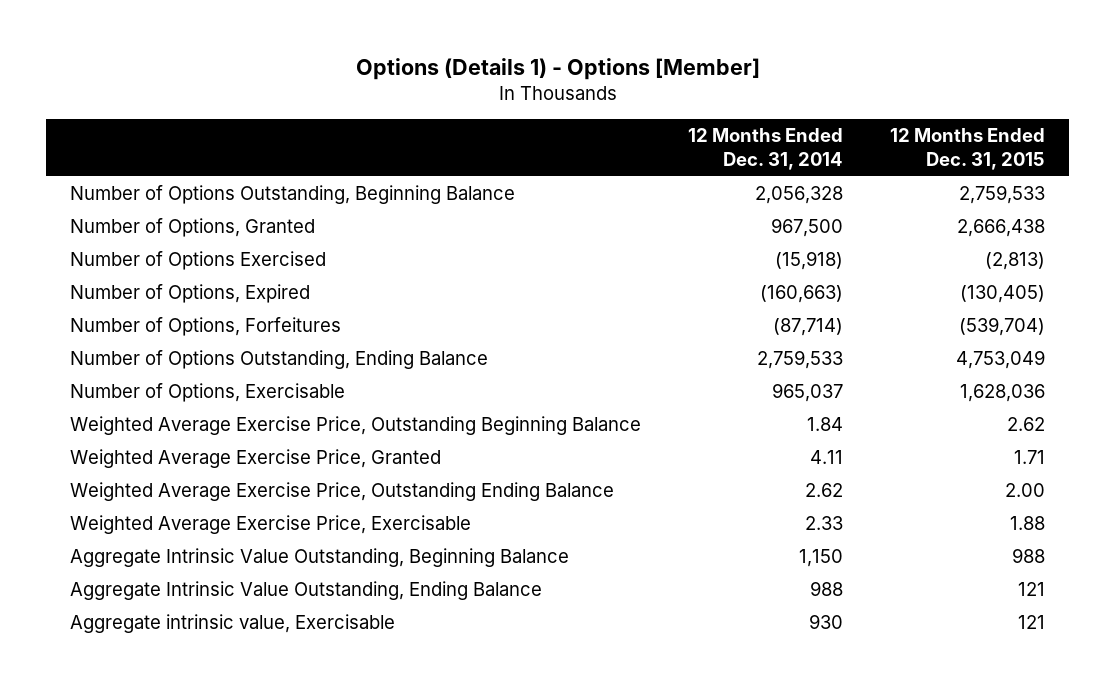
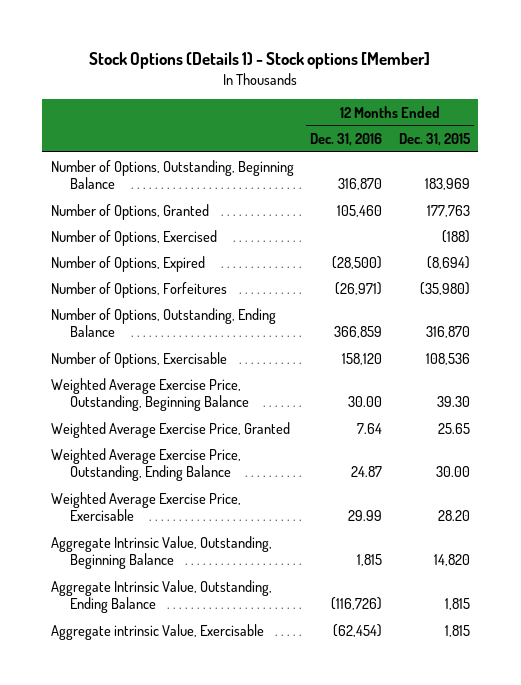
[355,58,760,81] Options (Details 1) - Options [Member] -> [89,51,431,69] Stock Options (Details 1) - Stock options [Member]
[688,127,844,170] 12 Months Ended Dec. 31, 2014 -> none
none -> [310,133,383,147] Dec. 31, 2016
[69,185,515,205] Number of Options Outstanding, Beginning Balance -> [50,159,294,189] Number of Options, Outstanding, Beginning Balance
[959,185,1046,205] 2,759,533 -> [424,177,470,190] 183,969
[957,219,1046,238] 2,666,438 -> [426,204,470,217] 177,763
[69,251,326,271] Number of Options Exercised -> [50,229,217,246] Number of Options, Exercised
[985,252,1046,271] (2,813) -> [441,229,470,243] (188)
[960,285,1046,304] (130,405) -> [426,255,470,269] (8,694)
[959,317,1046,337] (539,704) -> [419,281,470,295] (35,980)
[69,350,488,370] Number of Options Outstanding, Ending Balance -> [50,307,276,337] Number of Options, Outstanding, Ending Balance
[956,350,1046,370] 4,753,049 -> [425,325,470,338] 316,870
[960,384,1046,403] 1,628,036 -> [425,352,470,365] 108,536
[69,416,641,436] Weighted Average Exercise Price, Outstanding Beginning Balance -> [50,377,249,411] Weighted Average Exercise Price, Outstanding, Beginning Balance
[1007,417,1046,432] 2.62 -> [436,395,470,407] 39.30
[1014,450,1046,465] 1.71 -> [437,422,470,434] 25.65
[69,482,614,502] Weighted Average Exercise Price, Outstanding Ending Balance -> [50,447,241,481] Weighted Average Exercise Price, Outstanding, Ending Balance
[1005,483,1046,498] 2.00 -> [435,465,470,477] 30.00
[1010,516,1046,531] 1.88 -> [437,509,470,521] 28.20
[69,548,569,568] Aggregate Intrinsic Value Outstanding, Beginning Balance -> [50,535,272,569] Aggregate Intrinsic Value, Outstanding, Beginning Balance
[1012,548,1046,564] 988 -> [433,553,470,566] 14,820
[69,581,542,601] Aggregate Intrinsic Value Outstanding, Ending Balance -> [50,579,272,613] Aggregate Intrinsic Value, Outstanding, Ending Balance
[1018,582,1046,597] 121 -> [444,597,470,610] 1,815
[69,614,395,634] Aggregate intrinsic value, Exercisable -> [50,623,264,640] Aggregate intrinsic Value, Exercisable
[1018,615,1046,630] 121 -> [444,624,470,637] 1,815

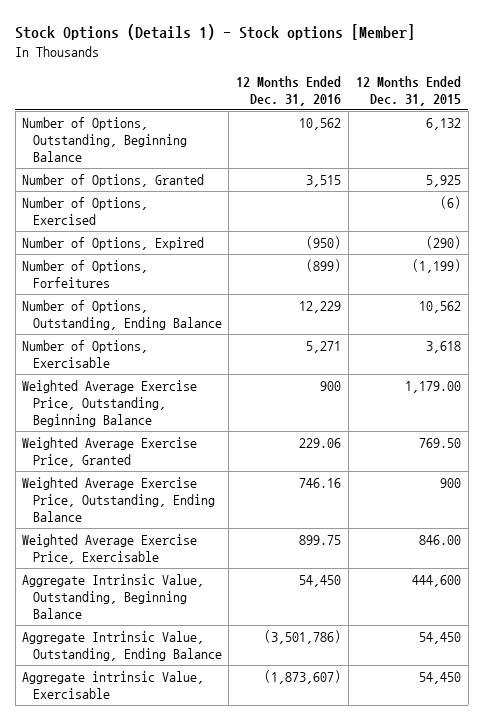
[338,177,383,190] 316,870 -> [299,117,342,130] 10,562
[424,177,470,190] 183,969 -> [425,117,461,130] 6,132
[337,204,383,217] 105,460 -> [306,174,342,187] 3,515
[426,204,470,217] 177,763 -> [425,174,461,187] 5,925
[441,229,470,243] (188) -> [439,195,461,209] (6)
[332,255,383,269] (28,500) -> [306,235,342,249] (950)
[426,255,470,269] (8,694) -> [425,235,461,249] (290)
[335,281,383,295] (26,971) -> [306,258,342,272] (899)
[419,281,470,295] (35,980) -> [411,258,461,273] (1,199)
[334,325,383,338] 366,859 -> [299,300,342,313] 12,229
[425,325,470,338] 316,870 -> [418,300,461,313] 10,562
[342,352,383,365] 158,120 -> [306,340,342,353] 5,271
[425,352,470,365] 108,536 -> [425,340,461,353] 3,618
[348,395,383,407] 30.00 -> [320,380,342,391] 900
[436,395,470,407] 39.30 -> [404,380,461,393] 1,179.00
[357,422,383,434] 7.64 -> [299,437,342,448] 229.06
[437,422,470,434] 25.65 -> [418,437,461,448] 769.50
[351,465,383,477] 24.87 -> [299,477,342,488] 746.16
[435,465,470,477] 30.00 -> [439,477,461,488] 900
[348,509,383,521] 29.99 -> [299,534,342,545] 899.75
[437,509,470,521] 28.20 -> [418,534,461,545] 846.00
[357,553,383,566] 1,815 -> [299,574,342,587] 54,450
[433,553,470,566] 14,820 -> [411,574,461,587] 444,600
[331,596,383,610] (116,726) -> [264,629,342,644] (3,501,786)
[444,597,470,610] 1,815 -> [418,631,461,644] 54,450
[333,623,383,637] (62,454) -> [264,669,342,684] (1,873,607)
[444,624,470,637] 1,815 -> [418,671,461,684] 54,450

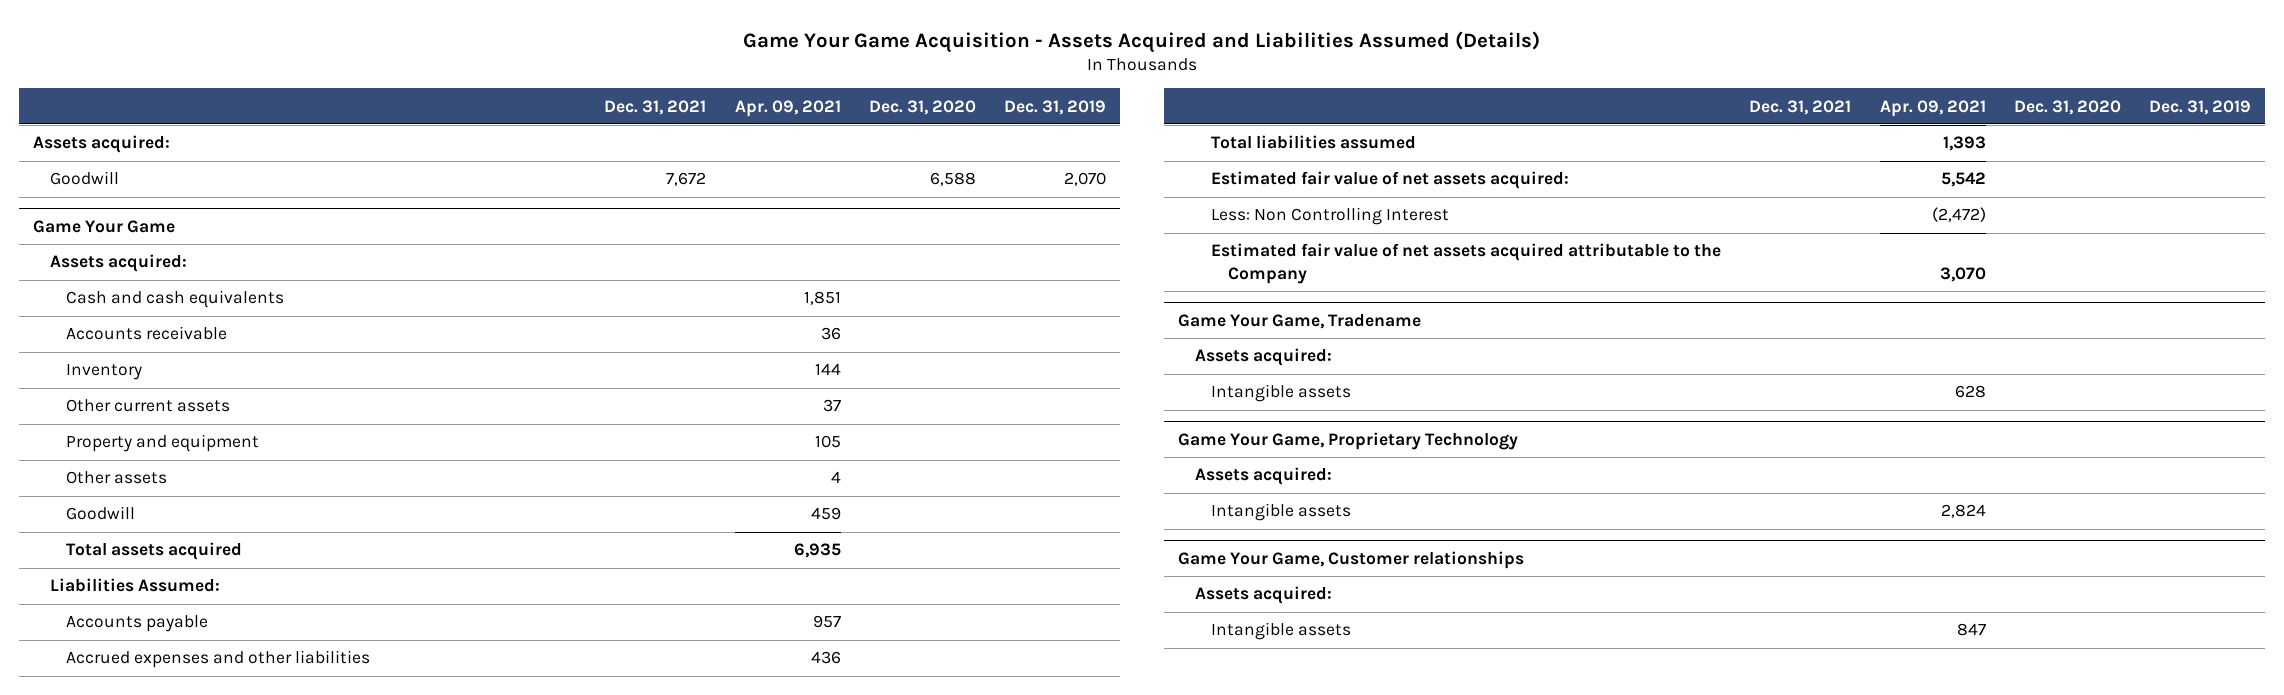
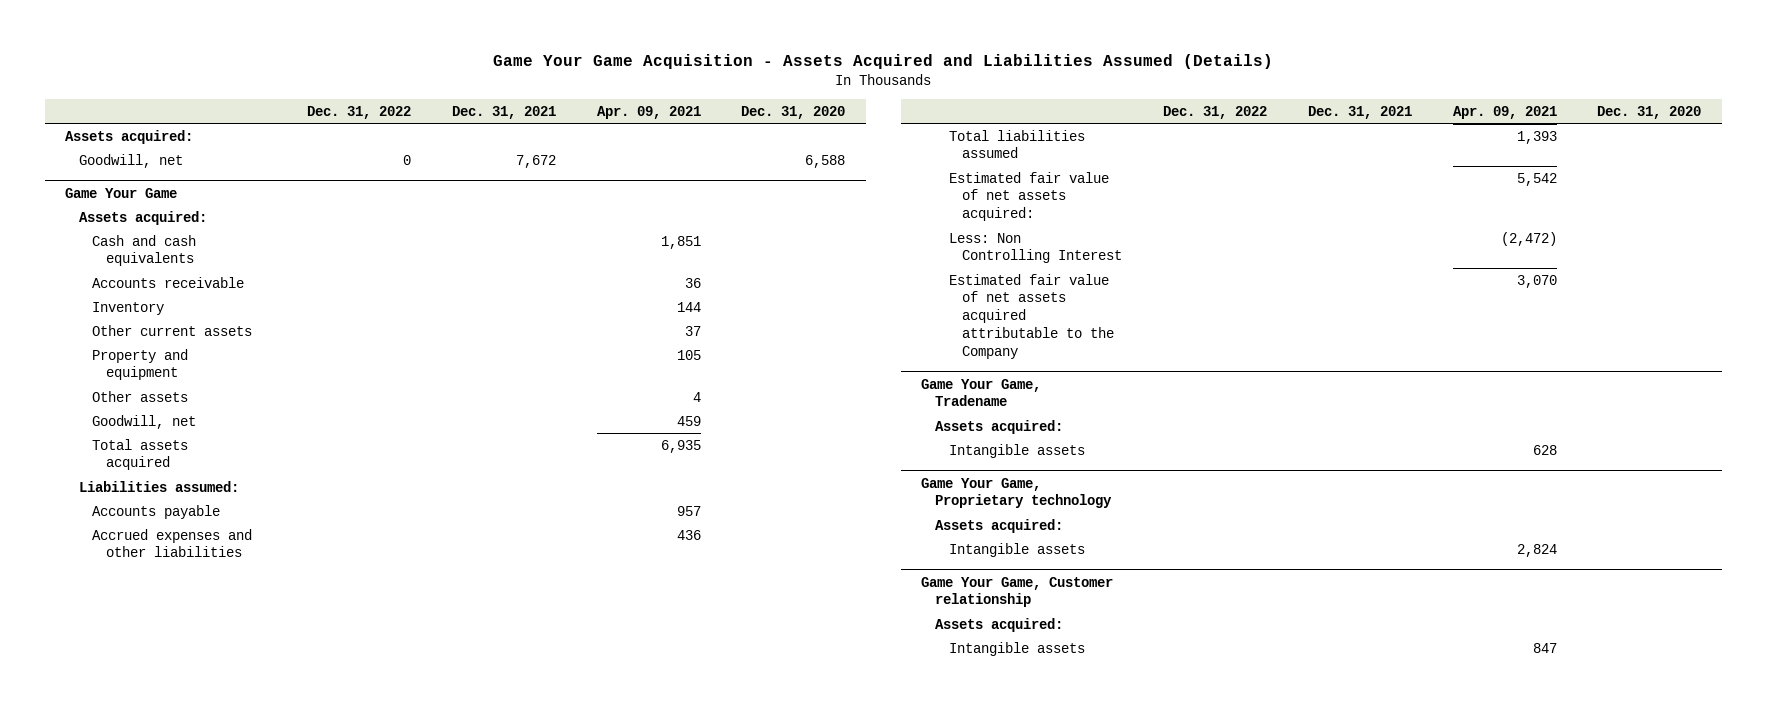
[1003,99,1106,115] Dec. 31, 2019 -> none
none -> [307,105,412,119] Dec. 31, 2022
[49,171,119,186] Goodwill -> [78,153,183,168] Goodwill, net
[66,506,136,521] Goodwill -> [92,414,197,429] Goodwill, net
[49,578,220,593] Liabilities Assumed: -> [78,480,239,492] Liabilities assumed:
[1178,431,1519,450] Game Your Game, Proprietary Technology -> [920,477,1112,509] Game Your Game, Proprietary technology
[1178,550,1525,569] Game Your Game, Customer relationships -> [920,576,1113,608] Game Your Game, Customer relationship

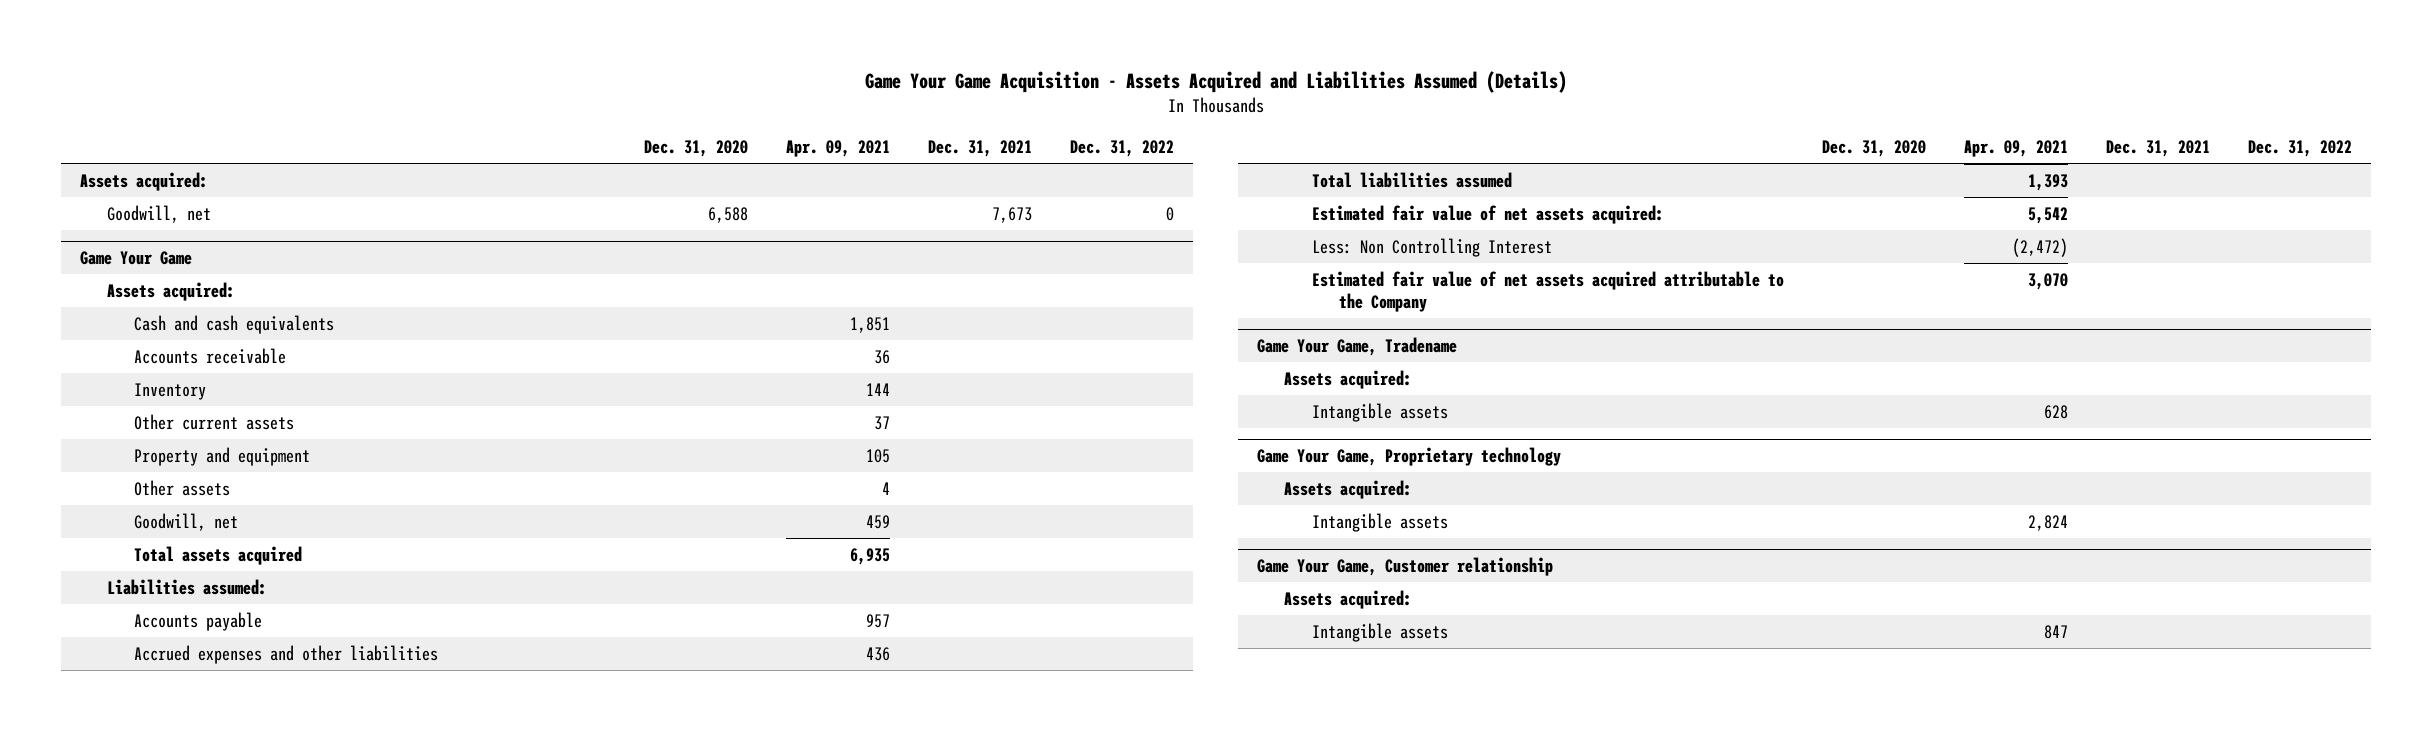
[515,154,556,168] 7,672 -> [992,206,1033,223] 7,673

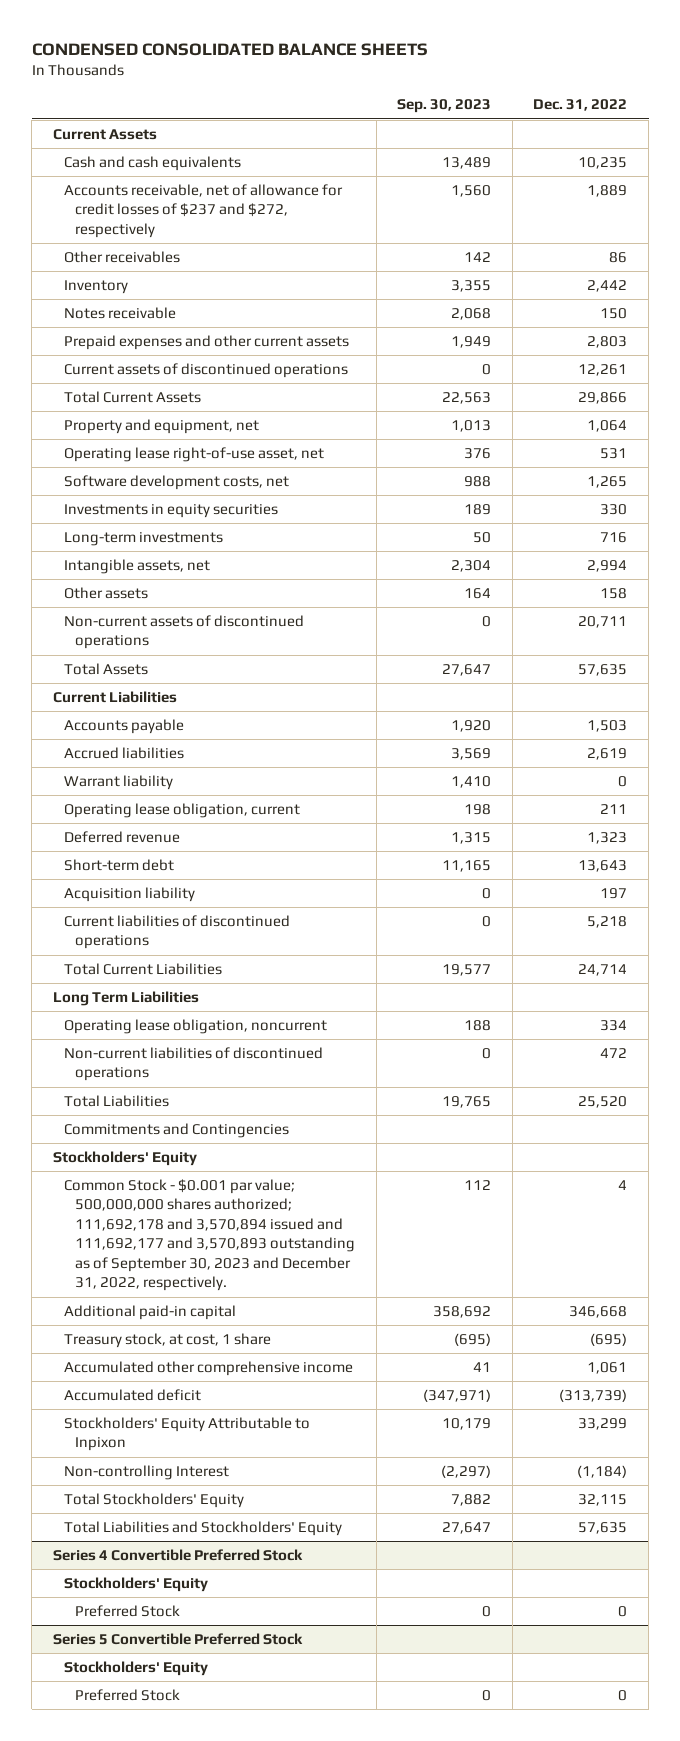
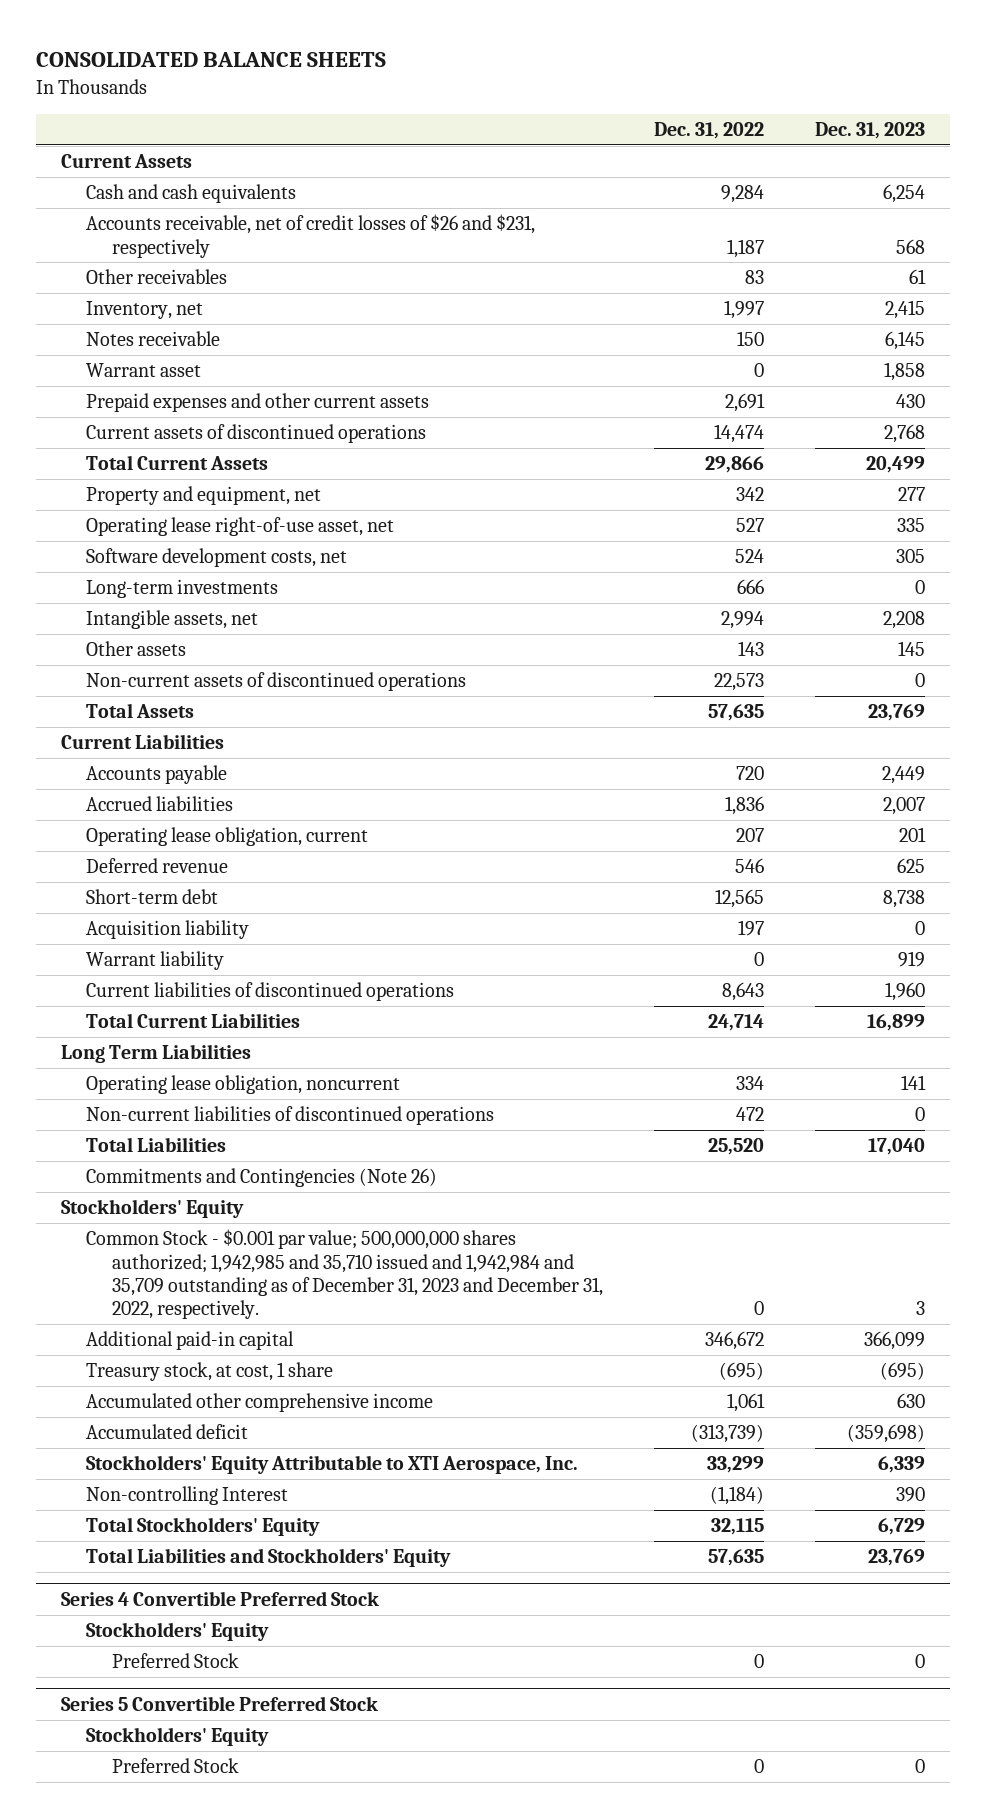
[31,43,428,57] CONDENSED CONSOLIDATED BALANCE SHEETS -> [35,51,386,67] CONSOLIDATED BALANCE SHEETS
[397,99,492,114] Sep. 30, 2023 -> none
none -> [814,122,925,140] Dec. 31, 2023
[578,156,628,169] 10,235 -> [720,185,764,204] 9,284
[64,183,344,238] Accounts receivable, net of allowance for credit losses of $237 and $272, respectively -> [86,214,536,258] Accounts receivable, net of credit losses of $26 and $231, respectively
[587,184,628,197] 1,889 -> [726,238,764,258] 1,187
[609,251,628,263] 86 -> [744,270,764,285] 83
[64,279,129,294] Inventory -> [86,301,204,320] Inventory, net
[587,279,628,292] 2,442 -> [723,300,764,320] 1,997
none -> [86,363,202,378] Warrant asset
[587,335,628,348] 2,803 -> [724,393,765,413] 2,691
[578,363,628,376] 12,261 -> [713,424,764,444] 14,474
[64,503,279,518] Investments in equity securities -> none
[587,419,628,432] 1,064 -> [735,487,764,502] 342
[600,447,628,459] 531 -> [735,518,764,533] 527
[587,475,628,488] 1,265 -> [734,549,764,564] 524
[600,531,628,543] 716 -> [736,579,764,595] 666
[600,587,628,599] 158 -> [737,641,764,657] 143
[578,615,628,628] 20,711 -> [713,673,764,692] 22,573
[587,719,628,732] 1,503 -> [735,766,764,781] 720
[587,747,628,760] 2,619 -> [724,796,764,816] 1,836
[600,803,628,814] 211 -> [735,828,764,843] 207
[587,831,628,844] 1,323 -> [734,858,764,874] 546
[578,859,628,872] 13,643 -> [714,889,764,909] 12,565
[64,774,174,790] Warrant liability -> [86,951,225,971] Warrant liability
[587,915,628,928] 5,218 -> [721,982,764,1002] 8,643
[64,1122,290,1138] Commitments and Contingencies -> [86,1168,438,1188] Commitments and Contingencies (Note 26)
[64,1178,356,1292] Common Stock - $0.001 par value; 500,000,000 shares authorized; 111,692,178 and 3,570,894 issued and 111,692,177 and 3,570,893 outstanding as of September 30, 2023 and December 31, 2022, respectively. -> [86,1229,603,1320] Common Stock - $0.001 par value; 500,000,000 shares authorized; 1,942,985 and 35,710 issued and 1,942,984 and 35,709 outstanding as of December 31, 2023 and December 31, 2022, respectively.
[618,1179,628,1190] 4 -> [753,1301,764,1316] 0
[569,1305,628,1318] 346,668 -> [704,1331,764,1351] 346,672
[64,1416,311,1452] Stockholders' Equity Attributable to Inpixon -> [86,1455,579,1475] Stockholders' Equity Attributable to XTI Aerospace, Inc.

